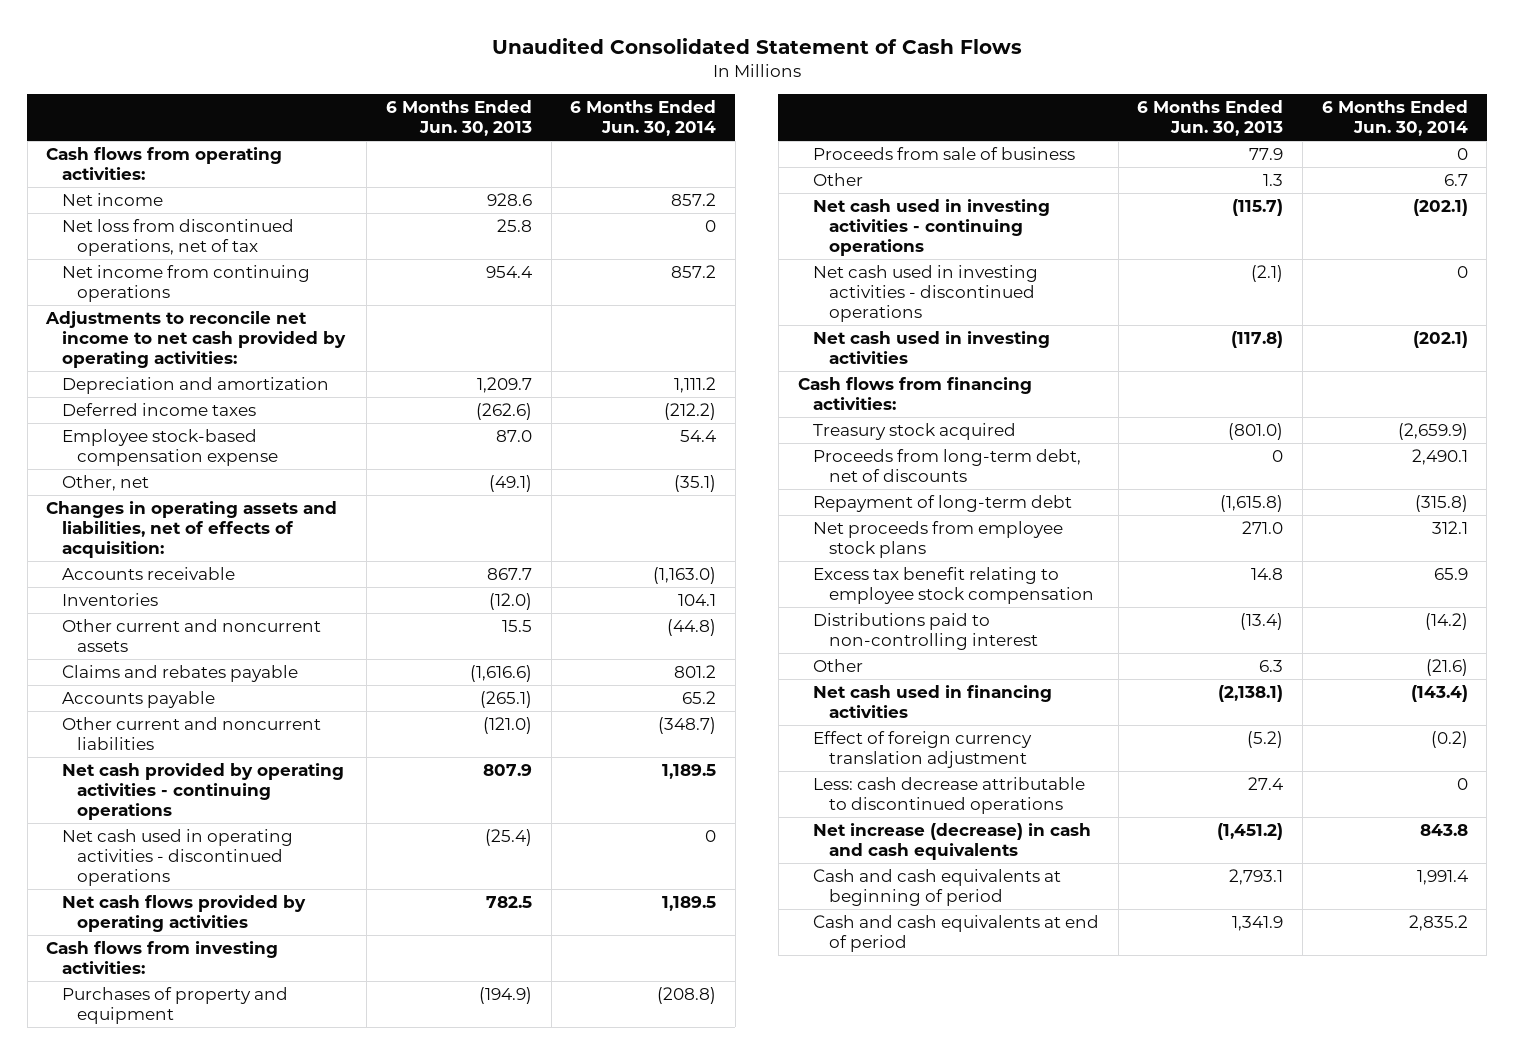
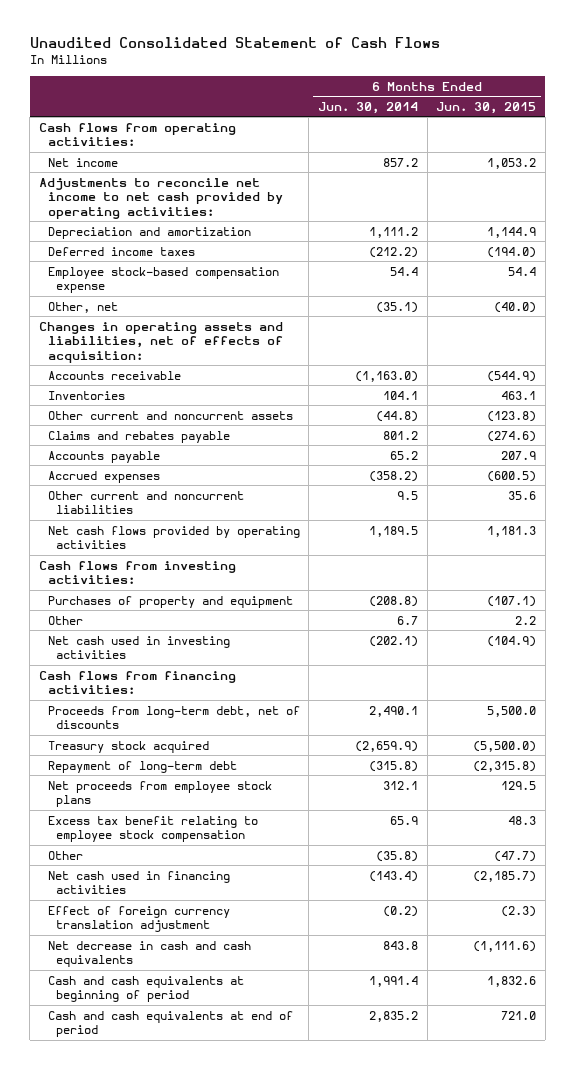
[386,100,533,137] 6 Months Ended Jun. 30, 2013 -> none
none -> [436,101,537,114] Jun. 30, 2015
[61,218,294,257] Net loss from discontinued operations, net of tax -> none
[61,264,310,303] Net income from continuing operations -> none
[61,762,344,821] Net cash provided by operating activities - continuing operations -> none
[61,828,293,887] Net cash used in operating activities - discontinued operations -> none
none -> [47,470,160,483] Accrued expenses
[658,716,717,734] (348.7) -> [396,490,418,500] 9.5
[813,146,1076,160] Proceeds from sale of business -> none
[813,198,1051,257] Net cash used in investing activities - continuing operations -> none
[813,264,1039,323] Net cash used in investing activities - discontinued operations -> none
[813,422,1017,440] Treasury stock acquired -> [47,740,209,753] Treasury stock acquired
[813,612,1038,651] Distributions paid to non-controlling interest -> none
[1425,658,1468,676] (21.6) -> [375,850,418,862] (35.8)
[813,776,1086,815] Less: cash decrease attributable to discontinued operations -> none
[813,822,1092,861] Net increase (decrease) in cash and cash equivalents -> [47,940,251,968] Net decrease in cash and cash equivalents

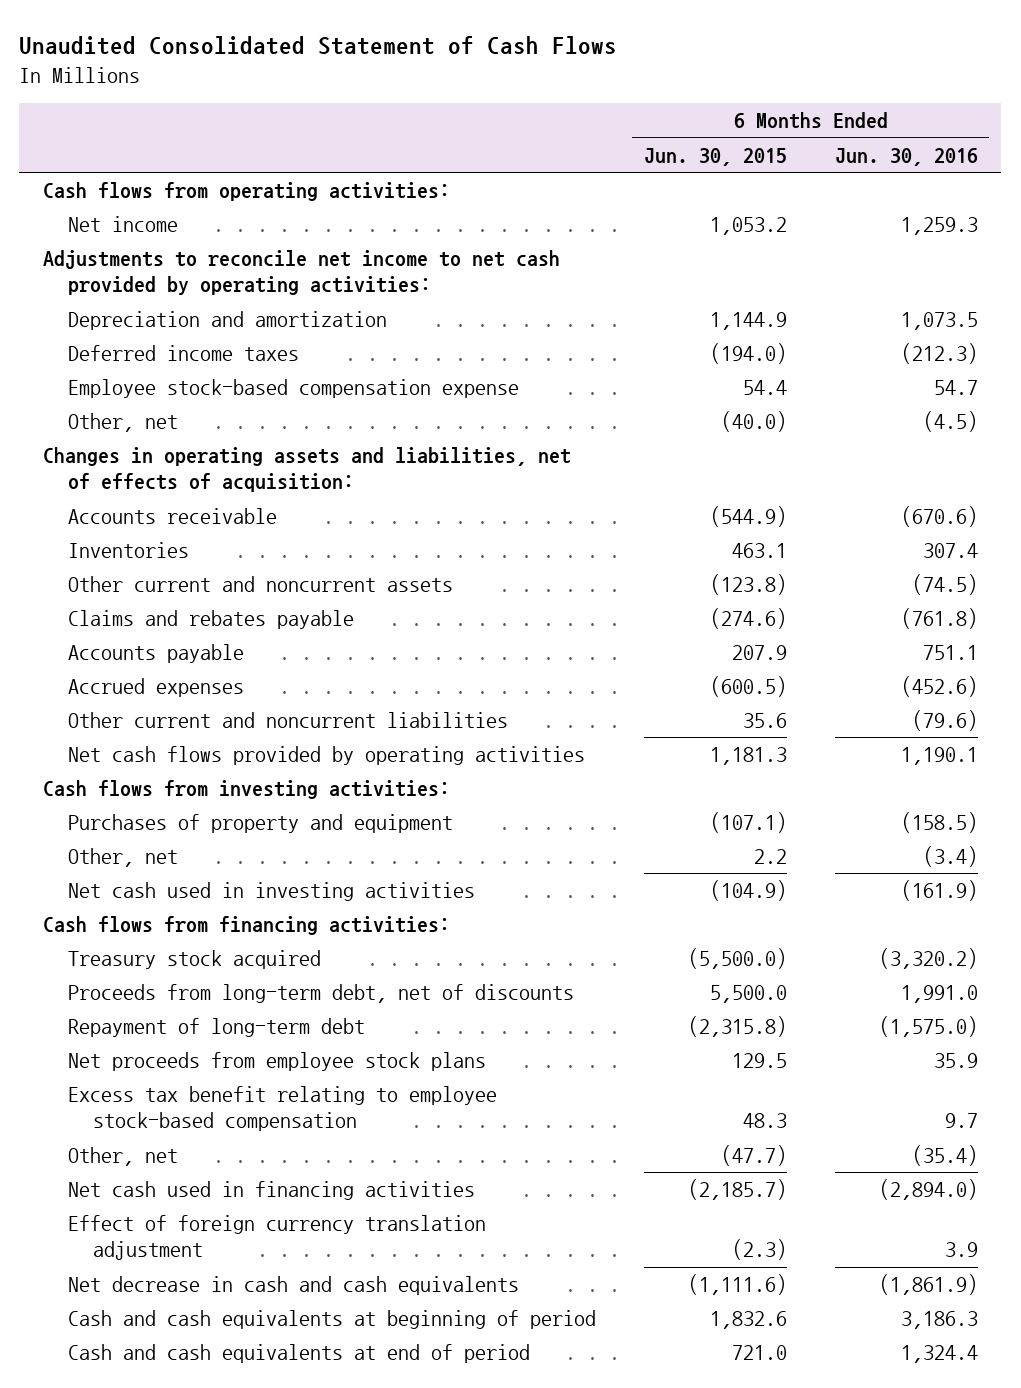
[317,101,418,114] Jun. 30, 2014 -> none
none -> [834,147,978,166] Jun. 30, 2016
[47,615,83,625] Other -> [68,848,179,868] Other, net
[47,705,300,730] Proceeds from long-term debt, net of discounts -> [68,984,575,1004] Proceeds from long-term debt, net of discounts
[47,815,258,843] Excess tax benefit relating to employee stock compensation -> [68,1086,498,1132] Excess tax benefit relating to employee stock-based compensation
[47,850,83,860] Other -> [68,1147,179,1167] Other, net

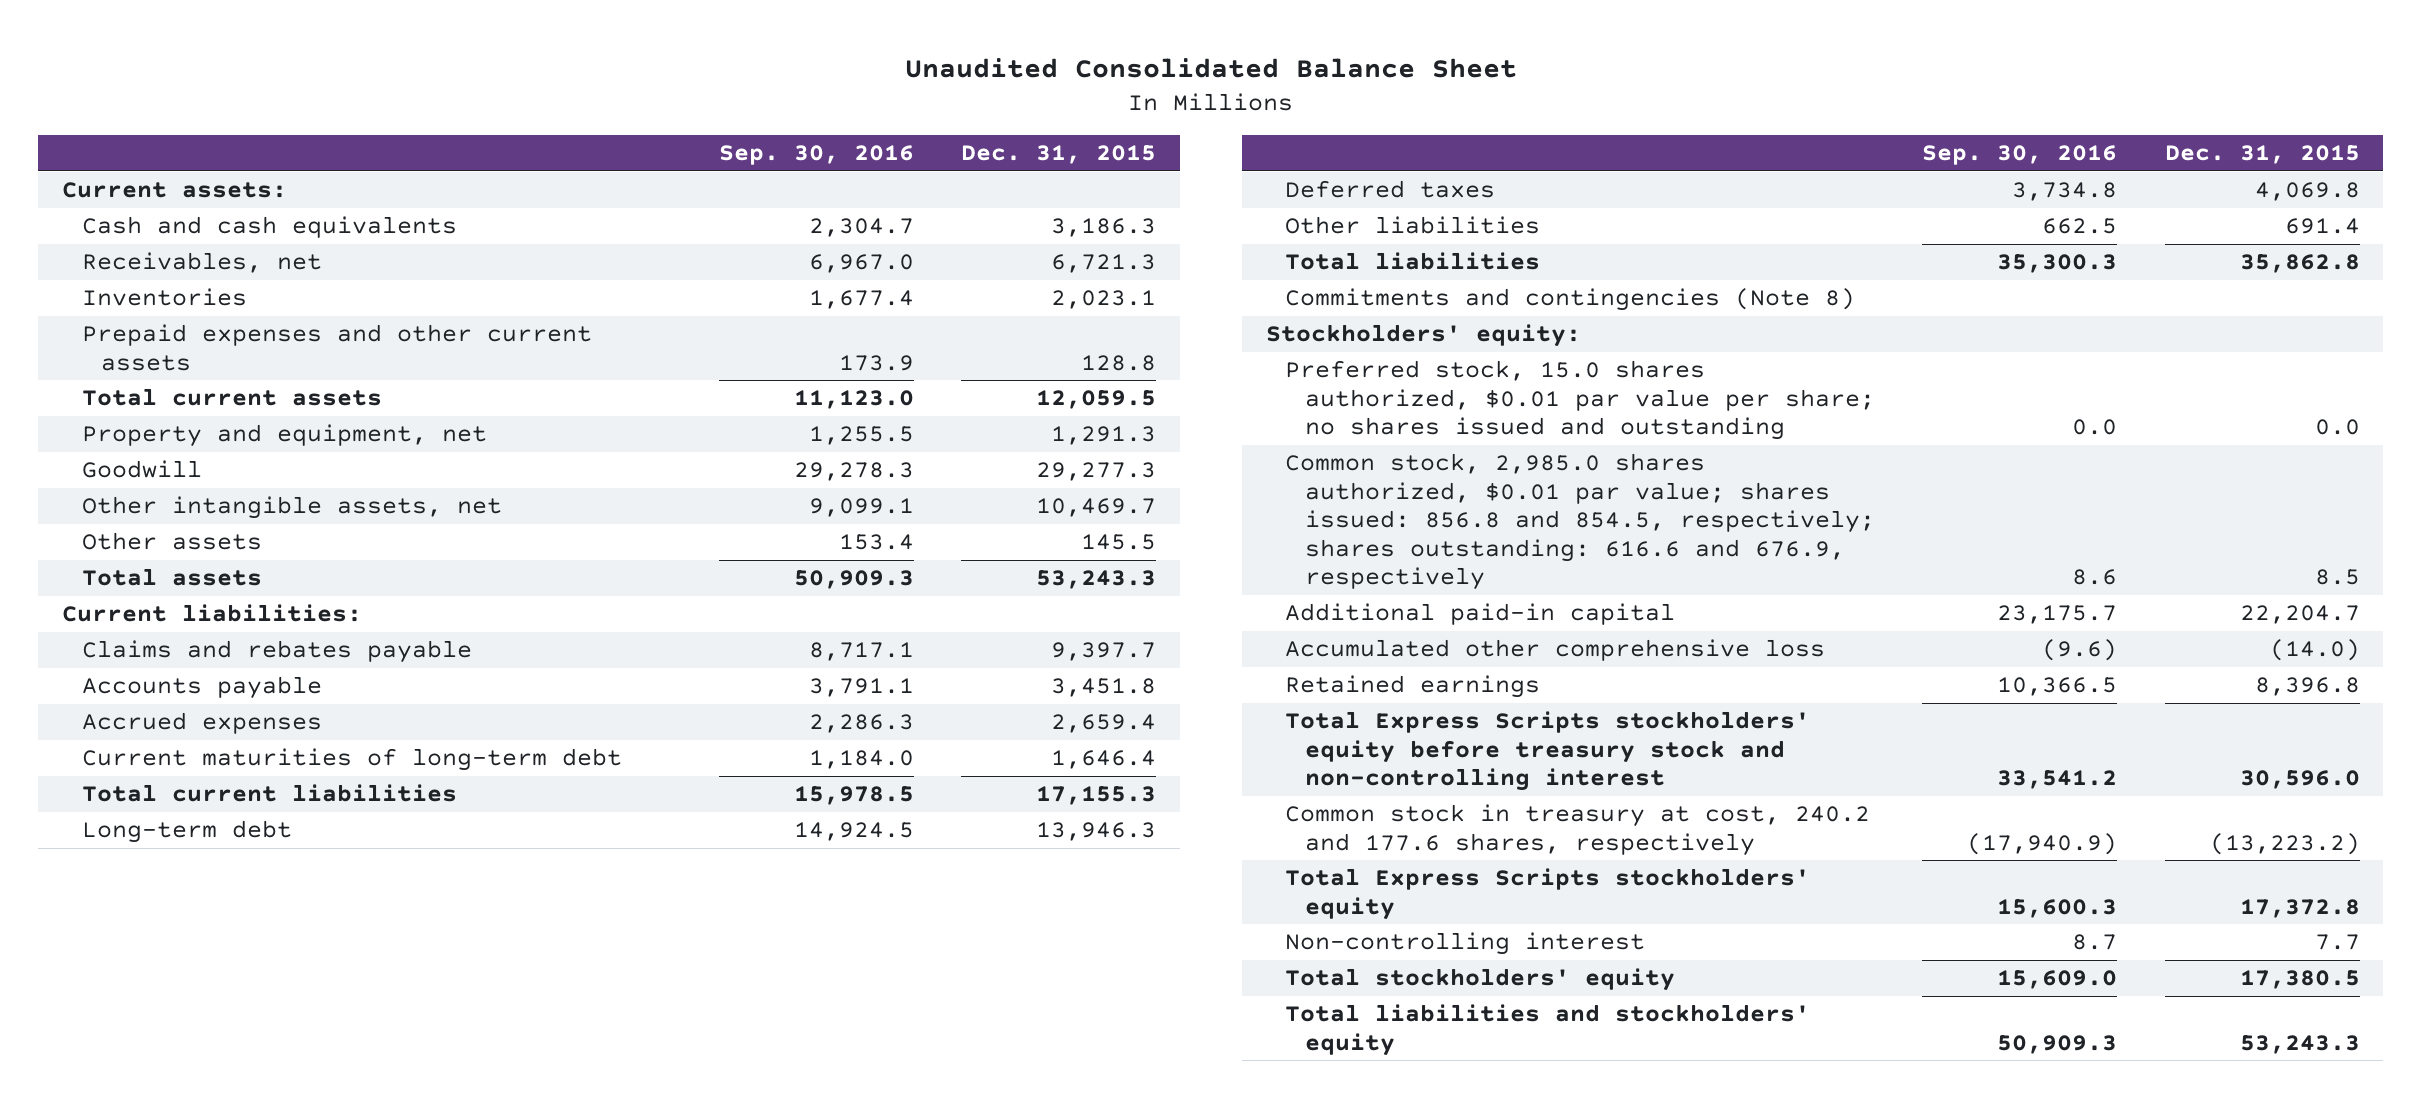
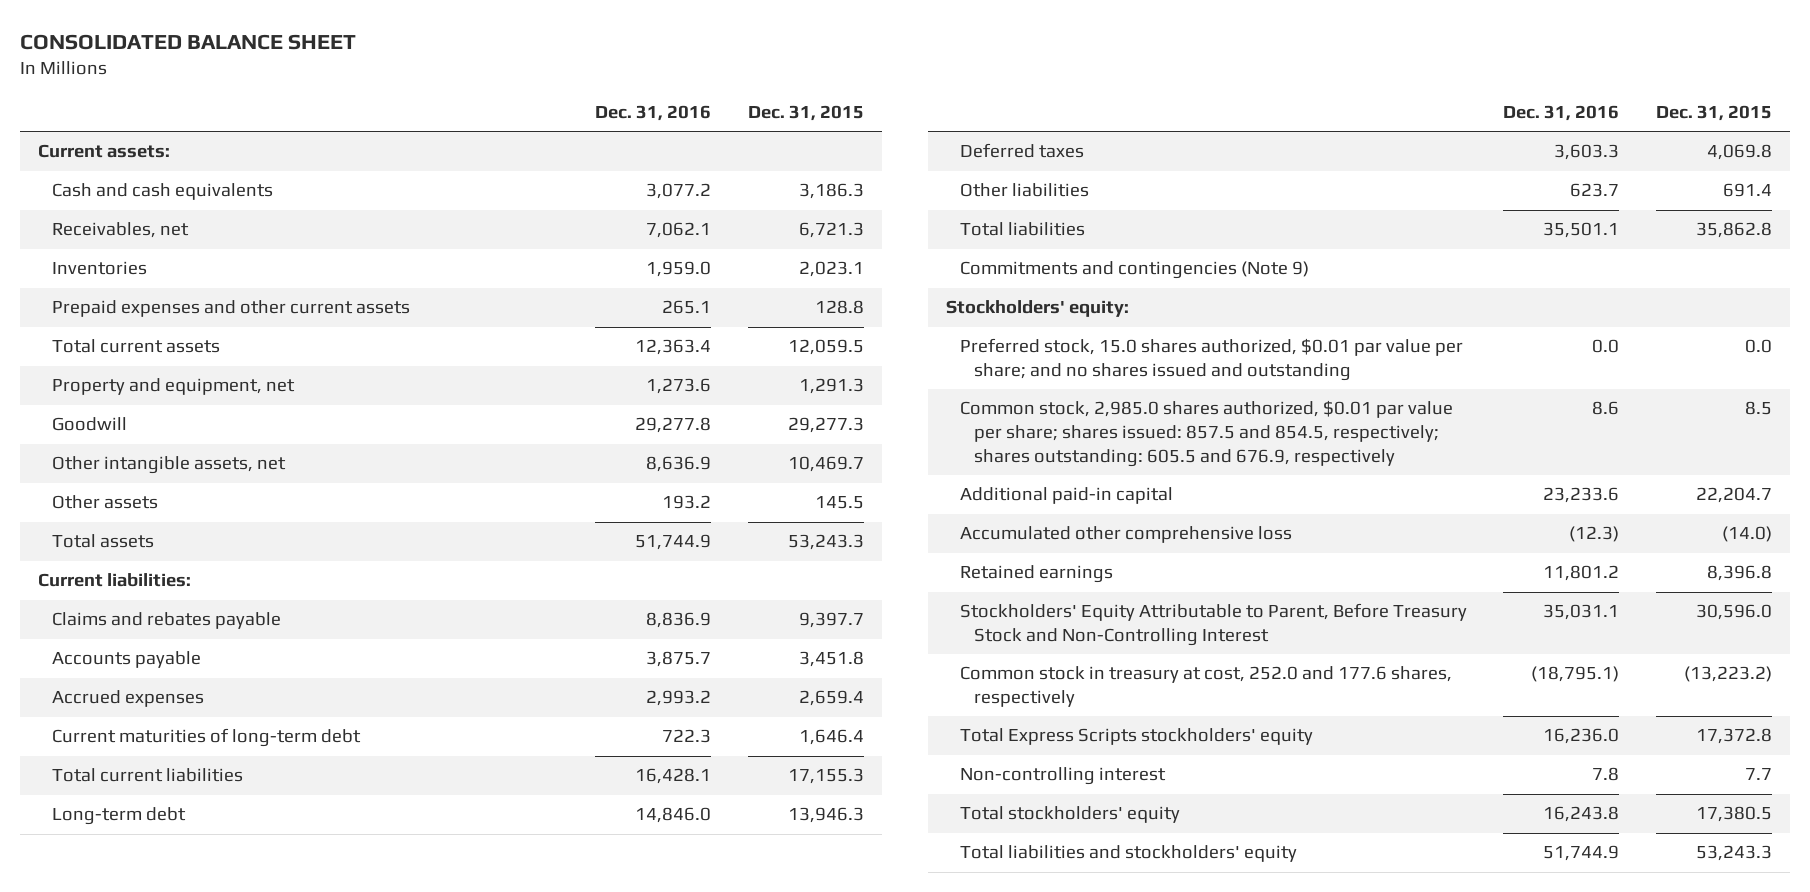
[904,57,1517,78] Unaudited Consolidated Balance Sheet -> [20,34,357,51] CONSOLIDATED BALANCE SHEET
[718,145,914,166] Sep. 30, 2016 -> none
none -> [595,105,712,122] Dec. 31, 2016
[1285,288,1856,312] Commitments and contingencies (Note 8) -> [960,261,1310,280] Commitments and contingencies (Note 9)
[1285,360,1875,441] Preferred stock, 15.0 shares authorized, $0.01 par value per share; no shares issued and outstanding -> [960,338,1464,382] Preferred stock, 15.0 shares authorized, $0.01 par value per share; and no shares issued and outstanding
[1285,453,1875,591] Common stock, 2,985.0 shares authorized, $0.01 par value; shares issued: 856.8 and 854.5, respectively; shares outstanding: 616.6 and 676.9, respectively -> [960,400,1454,468] Common stock, 2,985.0 shares authorized, $0.01 par value per share; shares issued: 857.5 and 854.5, respectively; shares outstanding: 605.5 and 676.9, respectively
[1285,711,1811,792] Total Express Scripts stockholders' equity before treasury stock and non-controlling interest -> [960,603,1468,647] Stockholders' Equity Attributable to Parent, Before Treasury Stock and Non-Controlling Interest
[1285,804,1871,856] Common stock in treasury at cost, 240.2 and 177.6 shares, respectively -> [960,666,1453,708] Common stock in treasury at cost, 252.0 and 177.6 shares, respectively

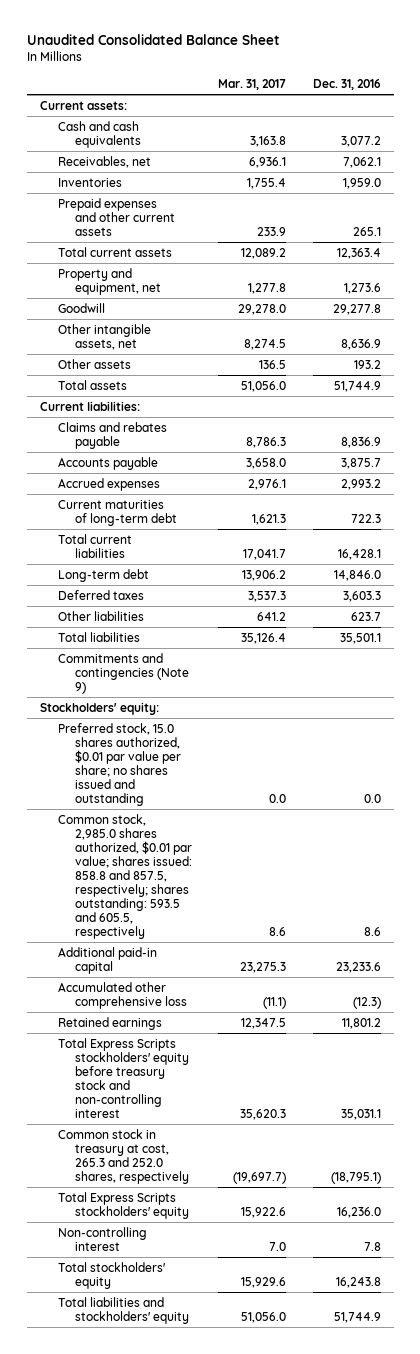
[20,34,357,51] CONSOLIDATED BALANCE SHEET -> [26,34,280,46] Unaudited Consolidated Balance Sheet
[747,105,864,122] Dec. 31, 2015 -> none
none -> [218,78,287,90] Mar. 31, 2017
[960,338,1464,382] Preferred stock, 15.0 shares authorized, $0.01 par value per share; and no shares issued and outstanding -> [57,722,182,806] Preferred stock, 15.0 shares authorized, $0.01 par value per share; no shares issued and outstanding
[960,400,1454,468] Common stock, 2,985.0 shares authorized, $0.01 par value per share; shares issued: 857.5 and 854.5, respectively; shares outstanding: 605.5 and 676.9, respectively -> [57,813,193,939] Common stock, 2,985.0 shares authorized, $0.01 par value; shares issued: 858.8 and 857.5, respectively; shares outstanding: 593.5 and 605.5, respectively
[960,603,1468,647] Stockholders' Equity Attributable to Parent, Before Treasury Stock and Non-Controlling Interest -> [57,1037,190,1118] Total Express Scripts stockholders' equity before treasury stock and non-controlling interest
[960,666,1453,708] Common stock in treasury at cost, 252.0 and 177.6 shares, respectively -> [57,1128,190,1184] Common stock in treasury at cost, 265.3 and 252.0 shares, respectively

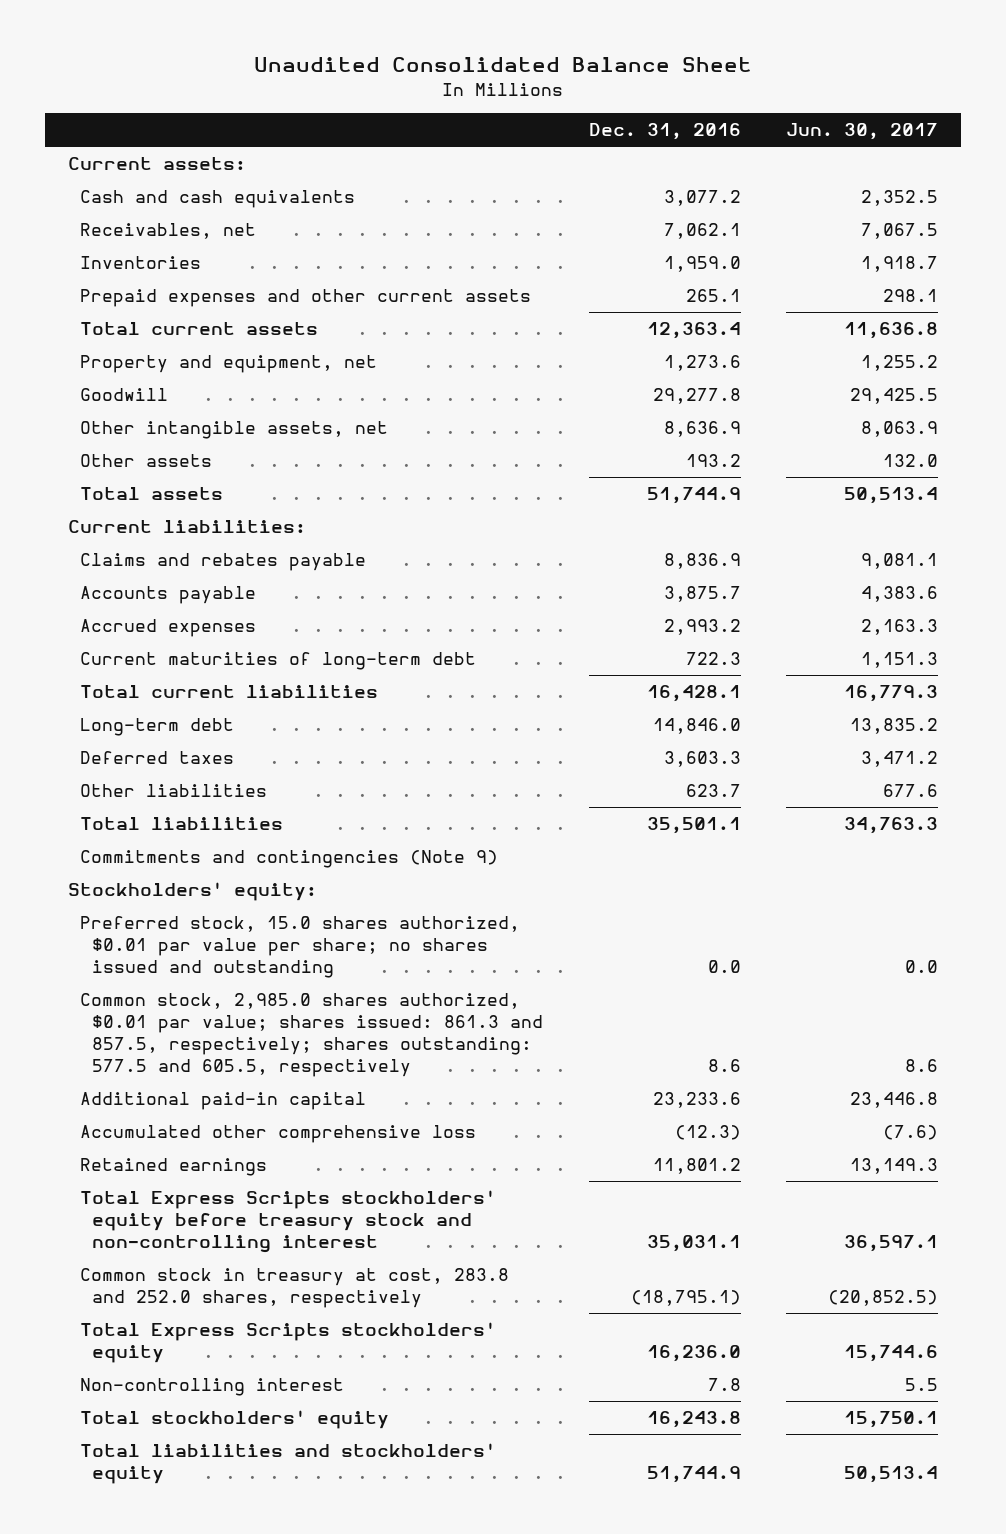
[218,78,287,90] Mar. 31, 2017 -> none
none -> [786,123,939,141] Jun. 30, 2017
[57,813,193,939] Common stock, 2,985.0 shares authorized, $0.01 par value; shares issued: 858.8 and 857.5, respectively; shares outstanding: 593.5 and 605.5, respectively -> [80,993,544,1078] Common stock, 2,985.0 shares authorized, $0.01 par value; shares issued: 861.3 and 857.5, respectively; shares outstanding: 577.5 and 605.5, respectively
[57,1128,190,1184] Common stock in treasury at cost, 265.3 and 252.0 shares, respectively -> [80,1268,510,1309] Common stock in treasury at cost, 283.8 and 252.0 shares, respectively

